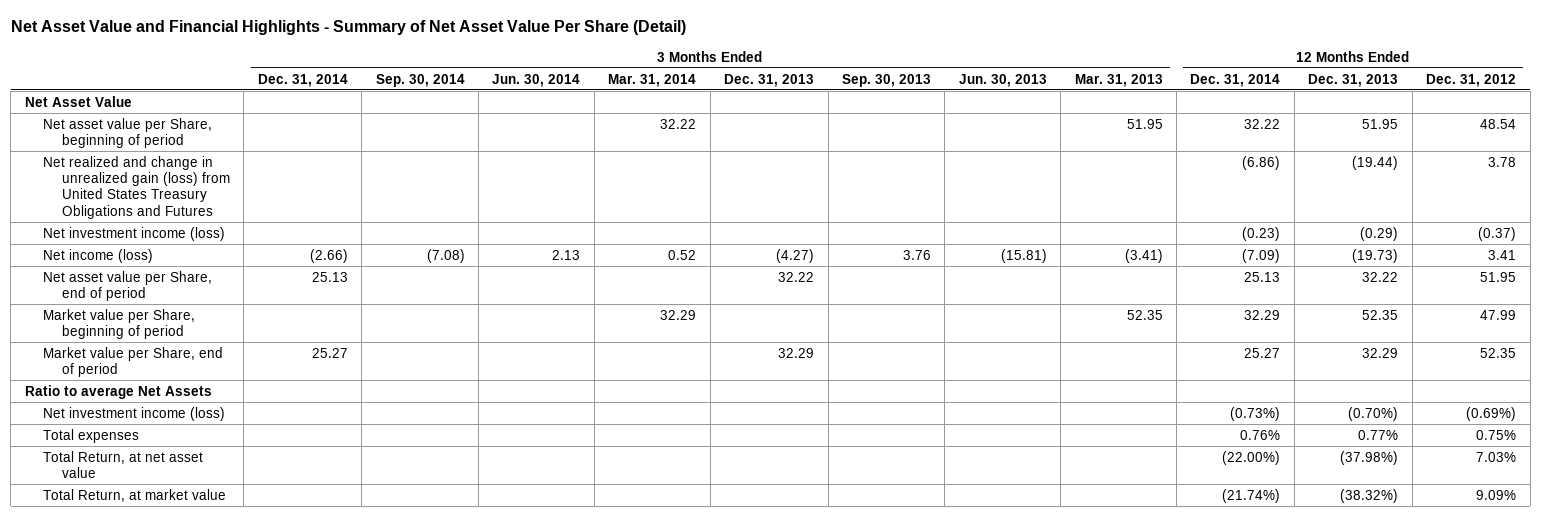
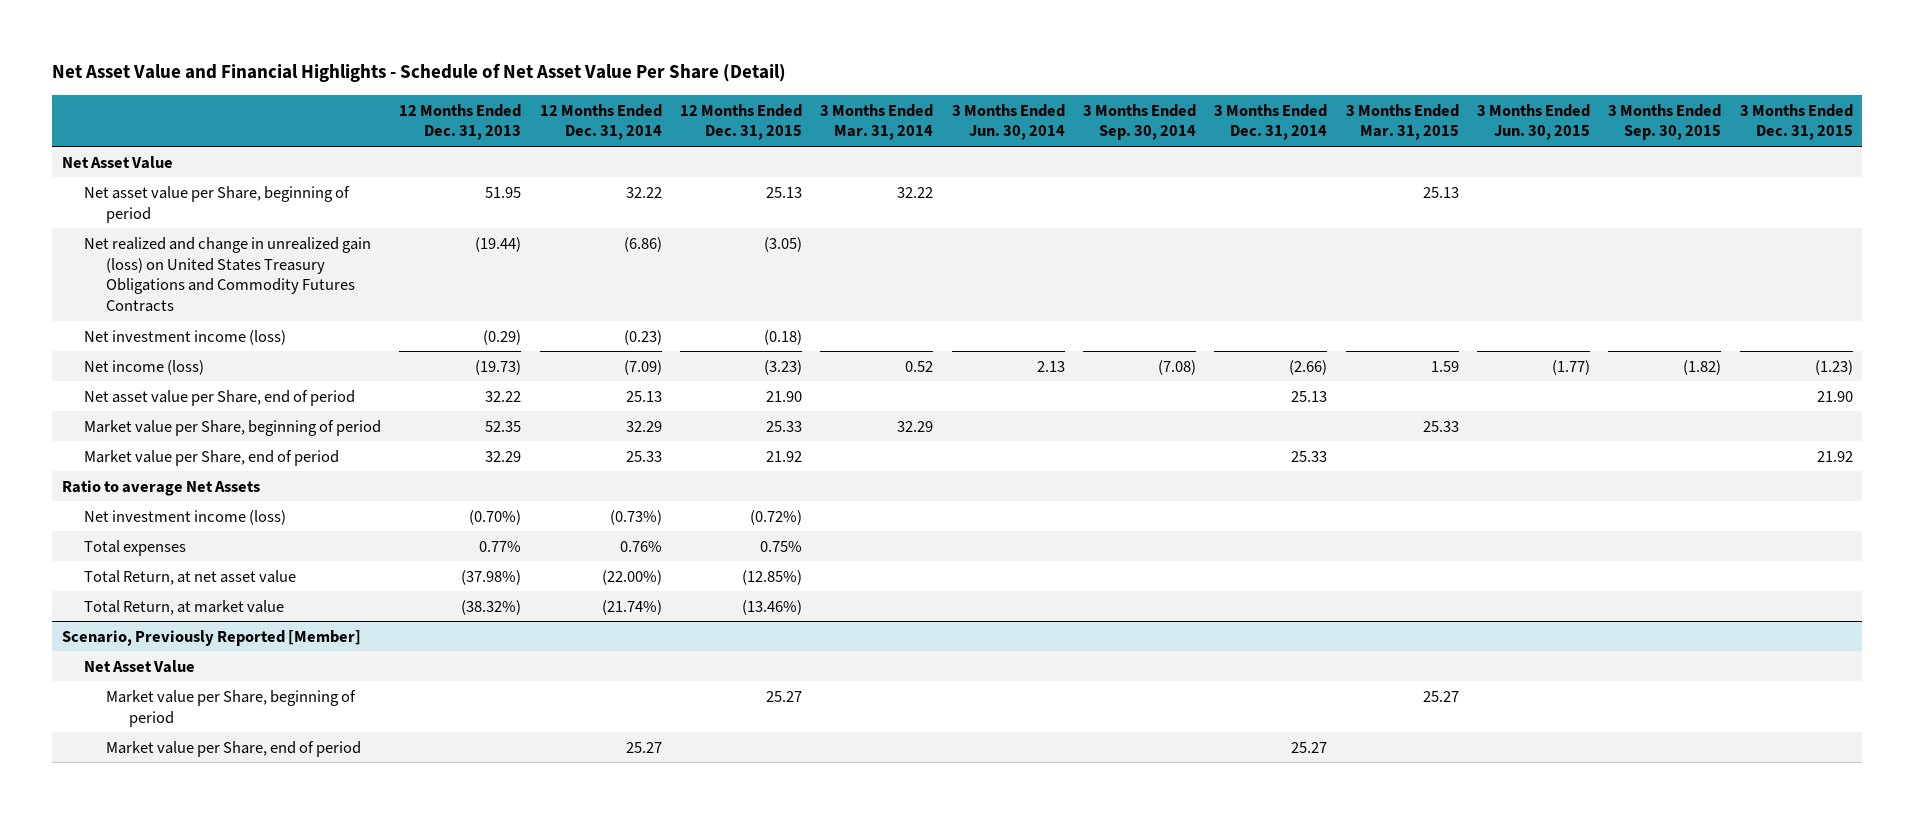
[10,20,686,36] Net Asset Value and Financial Highlights - Summary of Net Asset Value Per Share (Detail) -> [52,63,787,83] Net Asset Value and Financial Highlights - Schedule of Net Asset Value Per Share (Detail)
[724,73,815,87] Dec. 31, 2013 -> none
[841,73,931,87] Sep. 30, 2013 -> none
[958,73,1047,87] Jun. 30, 2013 -> none
[1074,73,1163,87] Mar. 31, 2013 -> none
[1426,73,1517,87] Dec. 31, 2012 -> none
none -> [679,103,802,141] 12 Months Ended Dec. 31, 2015
none -> [1345,103,1459,141] 3 Months Ended Mar. 31, 2015
none -> [1476,103,1590,141] 3 Months Ended Jun. 30, 2015
none -> [1608,103,1722,141] 3 Months Ended Sep. 30, 2015
none -> [1739,103,1853,141] 3 Months Ended Dec. 31, 2015
[43,155,230,219] Net realized and change in unrealized gain (loss) from United States Treasury Obligations and Futures -> [83,236,371,313] Net realized and change in unrealized gain (loss) on United States Treasury Obligations and Commodity Futures Contracts
[311,347,348,358] 25.27 -> [1291,450,1328,462] 25.33
[1244,347,1281,358] 25.27 -> [625,450,662,462] 25.33
none -> [61,629,361,646] Scenario, Previously Reported [Member]
none -> [83,659,195,673] Net Asset Value
none -> [106,689,357,727] Market value per Share, beginning of period
none -> [106,740,362,757] Market value per Share, end of period

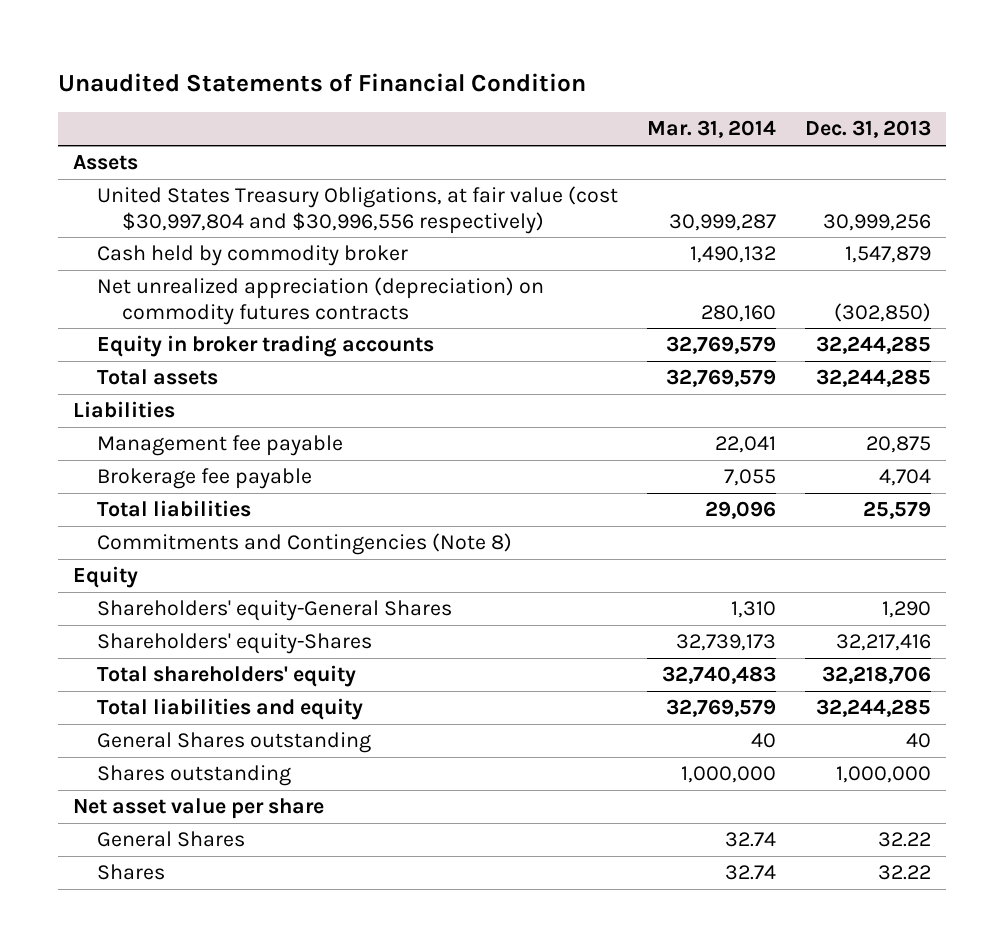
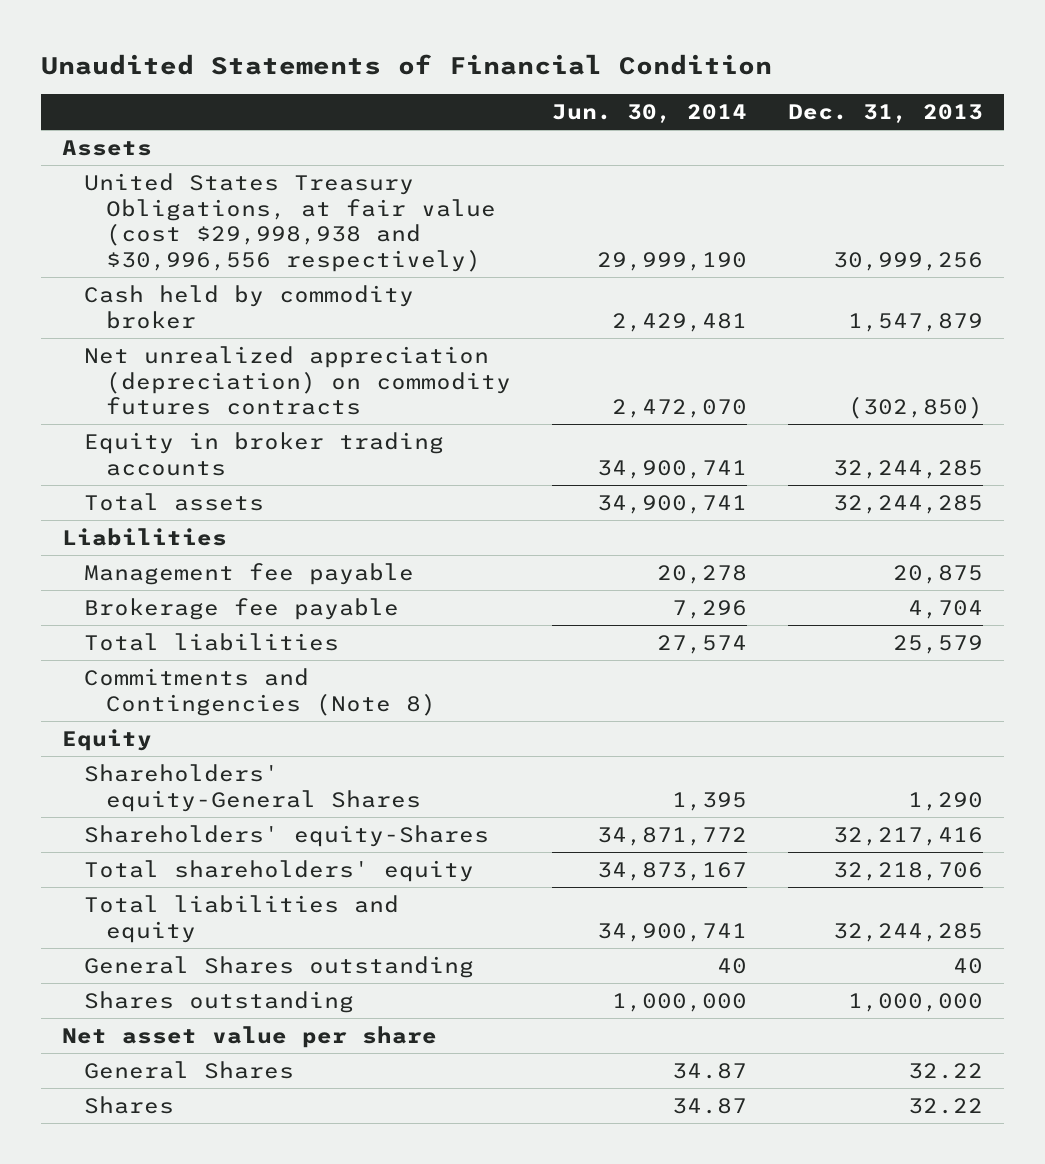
[647,120,777,139] Mar. 31, 2014 -> none
none -> [551,104,747,124] Jun. 30, 2014
[97,186,619,234] United States Treasury Obligations, at fair value (cost $30,997,804 and $30,996,556 respectively) -> [83,172,496,273] United States Treasury Obligations, at fair value (cost $29,998,938 and $30,996,556 respectively)

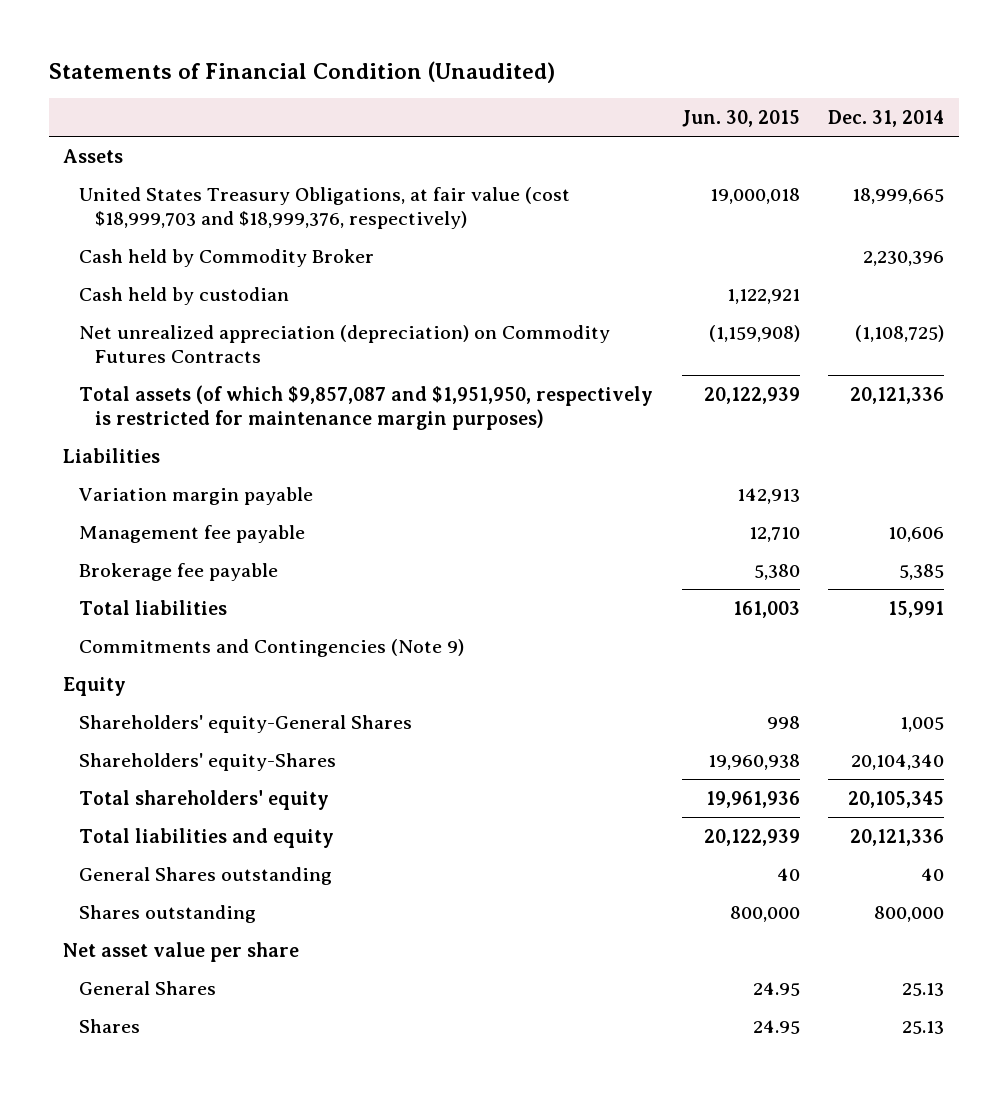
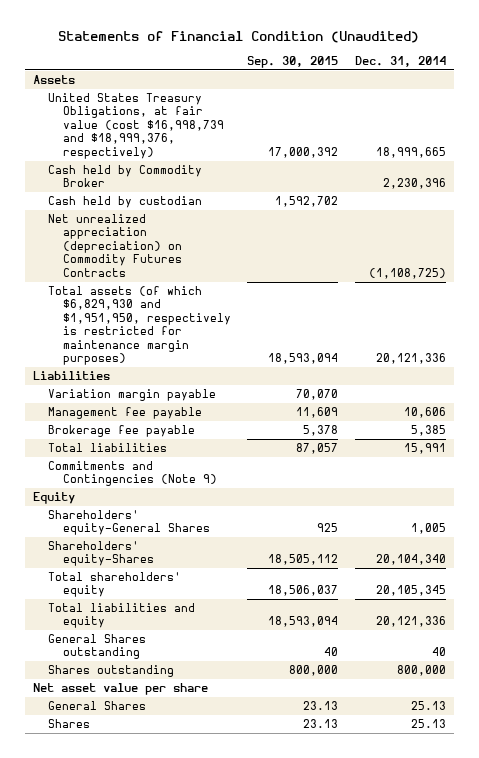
[681,110,800,128] Jun. 30, 2015 -> none
none -> [247,56,339,69] Sep. 30, 2015
[79,186,571,229] United States Treasury Obligations, at fair value (cost $18,999,703 and $18,999,376, respectively) -> [47,93,224,159] United States Treasury Obligations, at fair value (cost $16,998,739 and $18,999,376, respectively)
[79,384,654,430] Total assets (of which $9,857,087 and $1,951,950, respectively is restricted for maintenance margin purposes) -> [47,286,231,366] Total assets (of which $6,829,930 and $1,951,950, respectively is restricted for maintenance margin purposes)

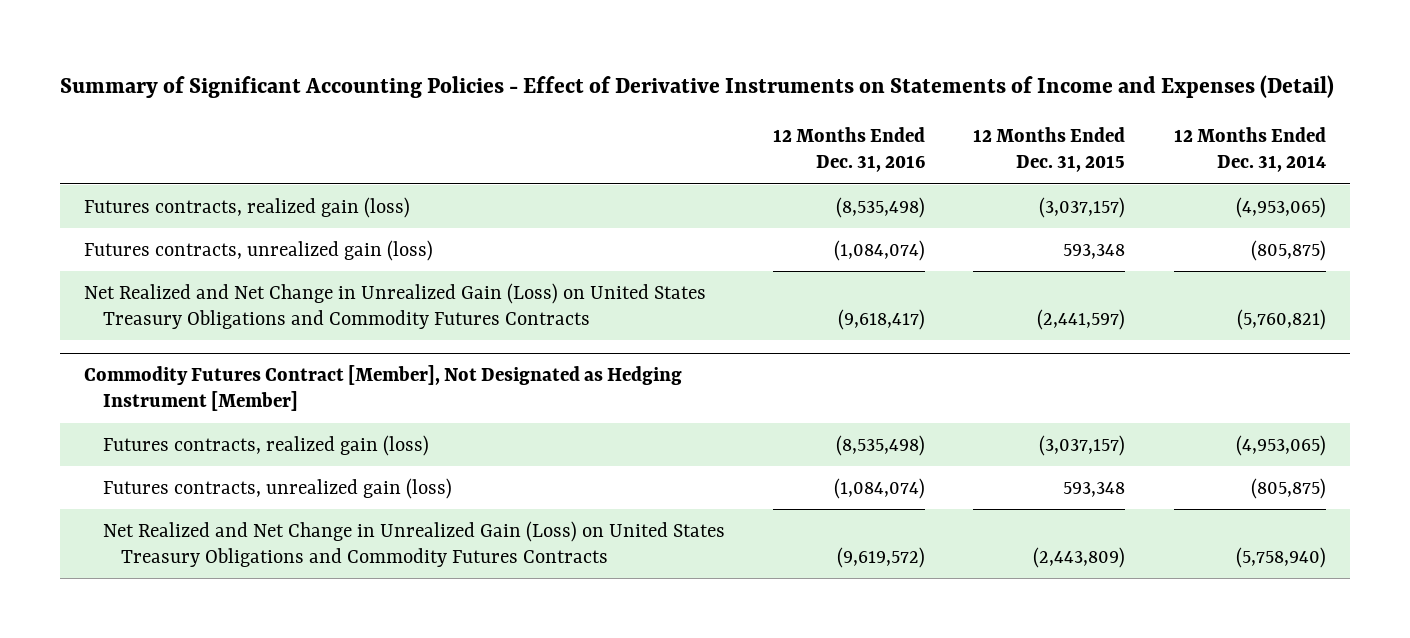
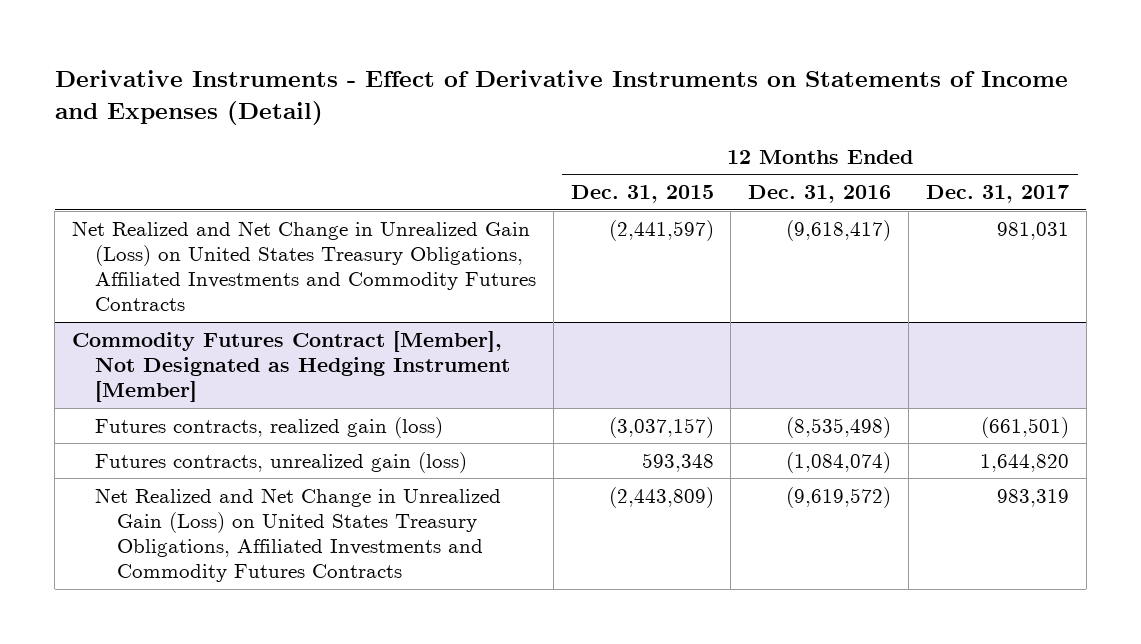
[59,74,1334,98] Summary of Significant Accounting Policies - Effect of Derivative Instruments on Statements of Income and Expenses (Detail) -> [54,69,1068,125] Derivative Instruments - Effect of Derivative Instruments on Statements of Income and Expenses (Detail)
[1173,126,1326,173] 12 Months Ended Dec. 31, 2014 -> none
none -> [926,185,1070,204] Dec. 31, 2017
[84,196,411,218] Futures contracts, realized gain (loss) -> none
[84,239,434,261] Futures contracts, unrealized gain (loss) -> none
[84,282,707,330] Net Realized and Net Change in Unrealized Gain (Loss) on United States Treasury Obligations and Commodity Futures Contracts -> [72,220,536,312] Net Realized and Net Change in Unrealized Gain (Loss) on United States Treasury Obligations, Affiliated Investments and Commodity Futures Contracts
[102,520,725,568] Net Realized and Net Change in Unrealized Gain (Loss) on United States Treasury Obligations and Commodity Futures Contracts -> [94,487,501,583] Net Realized and Net Change in Unrealized Gain (Loss) on United States Treasury Obligations, Affiliated Investments and Commodity Futures Contracts

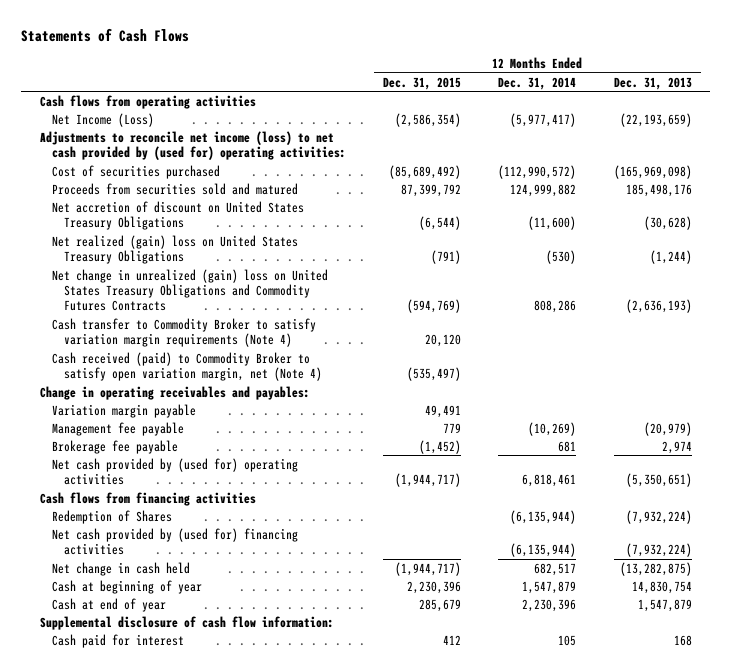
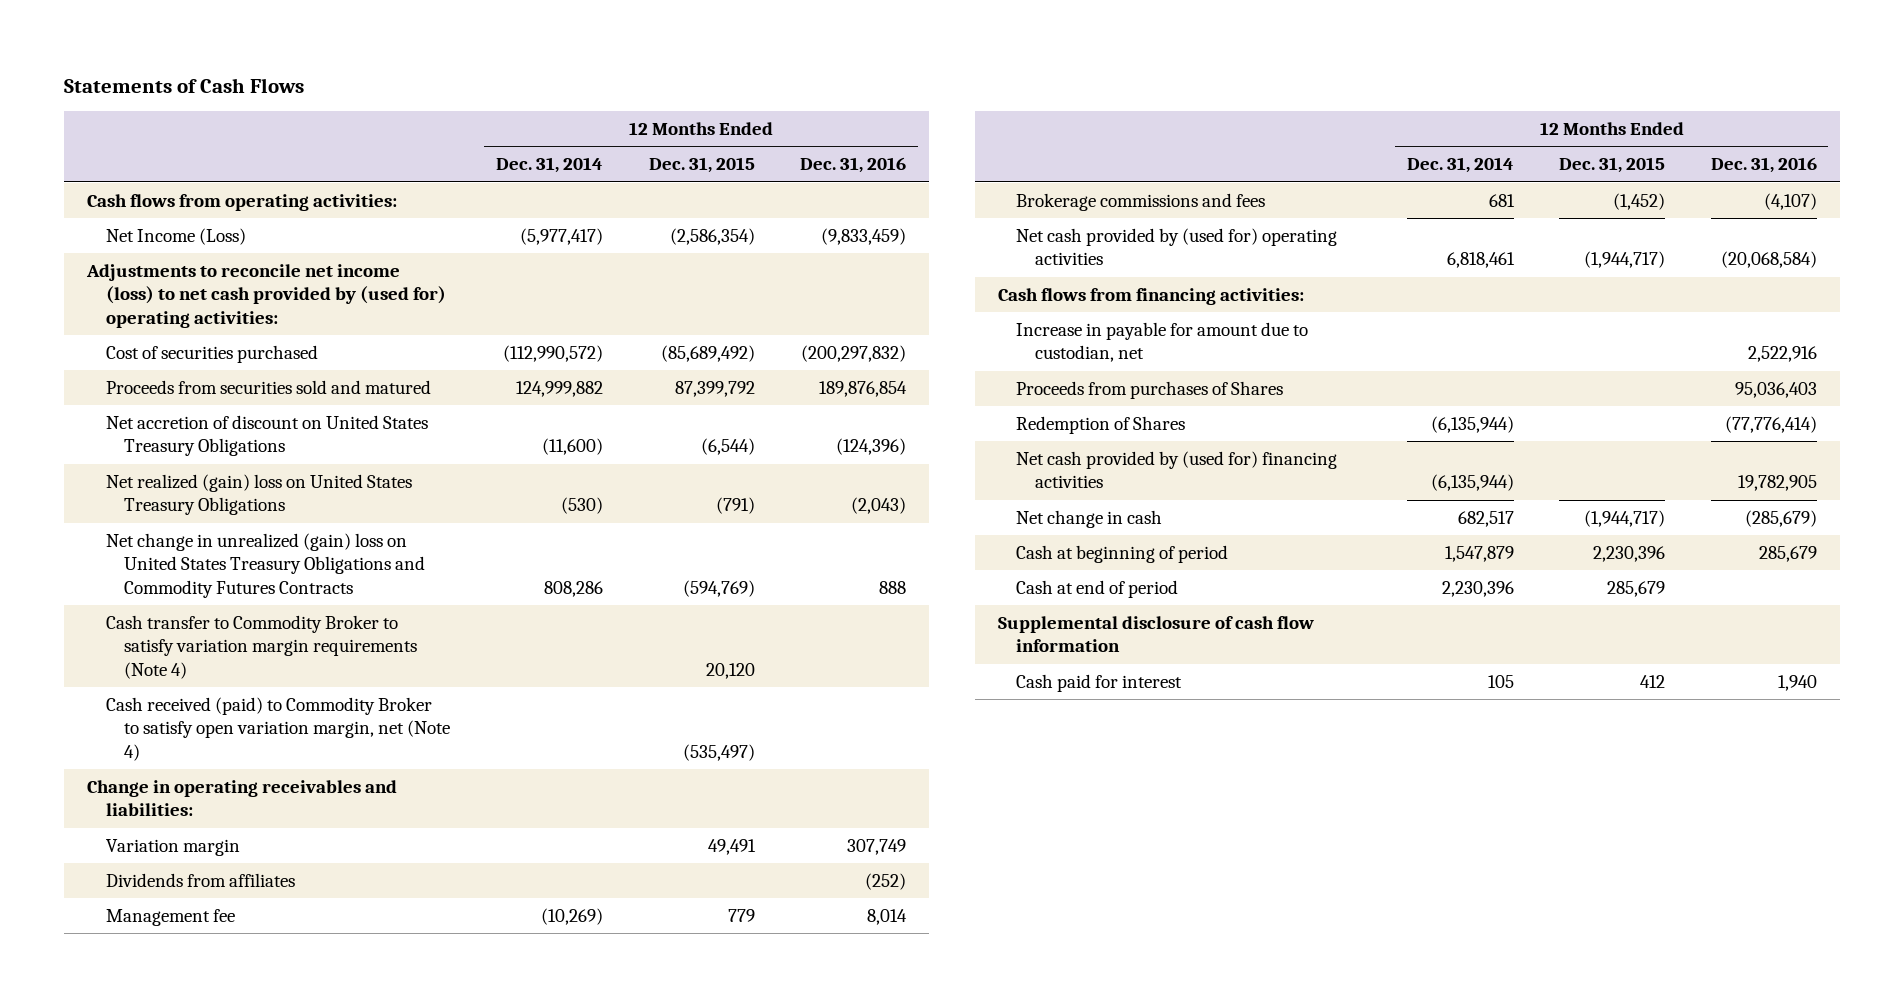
[613,76,692,90] Dec. 31, 2013 -> none
none -> [800,157,907,174] Dec. 31, 2016
[39,94,256,109] Cash flows from operating activities -> [87,193,398,211] Cash flows from operating activities:
[39,385,310,400] Change in operating receivables and payables: -> [87,779,398,817] Change in operating receivables and liabilities:
[51,403,196,418] Variation margin payable -> [105,838,240,856] Variation margin
none -> [105,872,295,887] Dividends from affiliates
[51,421,184,436] Management fee payable -> [105,908,235,926] Management fee
[51,439,178,454] Brokerage fee payable -> [1016,192,1266,211] Brokerage commissions and fees
[39,491,256,506] Cash flows from financing activities -> [997,287,1304,305] Cash flows from financing activities:
none -> [1016,321,1309,363] Increase in payable for amount due to custodian, net
none -> [1016,380,1284,399] Proceeds from purchases of Shares
[51,561,190,576] Net change in cash held -> [1016,509,1163,528] Net change in cash
[51,579,202,594] Cash at beginning of year -> [1016,544,1229,563] Cash at beginning of period
[51,597,166,612] Cash at end of year -> [1016,579,1179,598] Cash at end of period
[39,615,334,630] Supplemental disclosure of cash flow information: -> [997,615,1314,653] Supplemental disclosure of cash flow information

